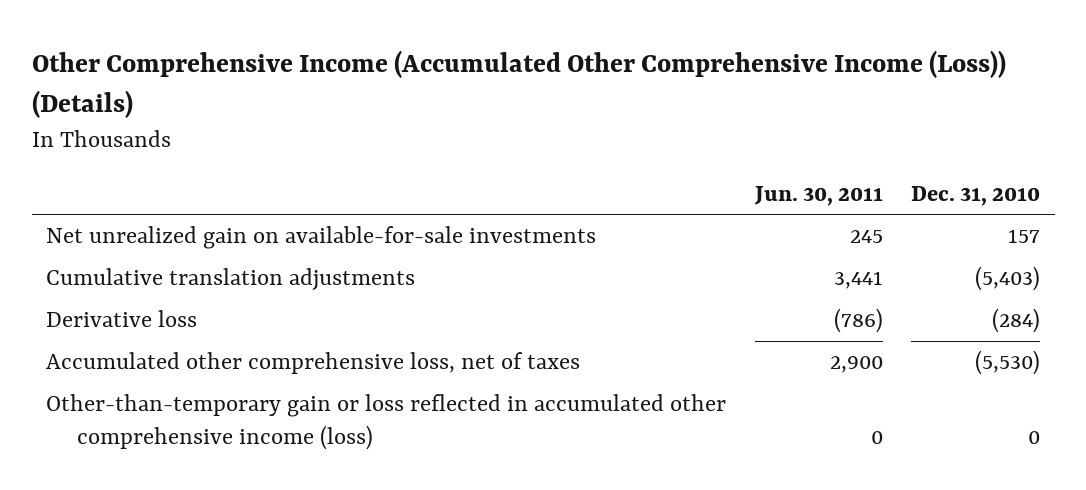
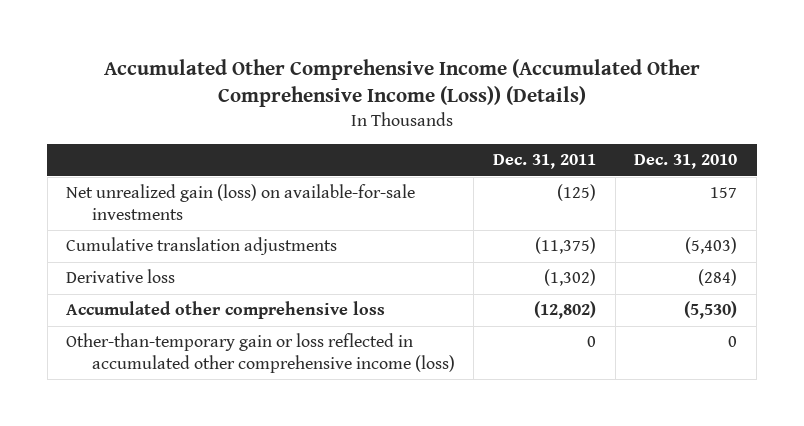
[31,49,1006,118] Other Comprehensive Income (Accumulated Other Comprehensive Income (Loss)) (Details) -> [103,58,700,108] Accumulated Other Comprehensive Income (Accumulated Other Comprehensive Income (Loss)) (Details)
[753,185,883,206] Jun. 30, 2011 -> none
none -> [493,154,597,170] Dec. 31, 2011
[46,226,597,250] Net unrealized gain on available-for-sale investments -> [66,184,416,220] Net unrealized gain (loss) on available-for-sale investments
[46,352,581,375] Accumulated other comprehensive loss, net of taxes -> [66,301,386,320] Accumulated other comprehensive loss

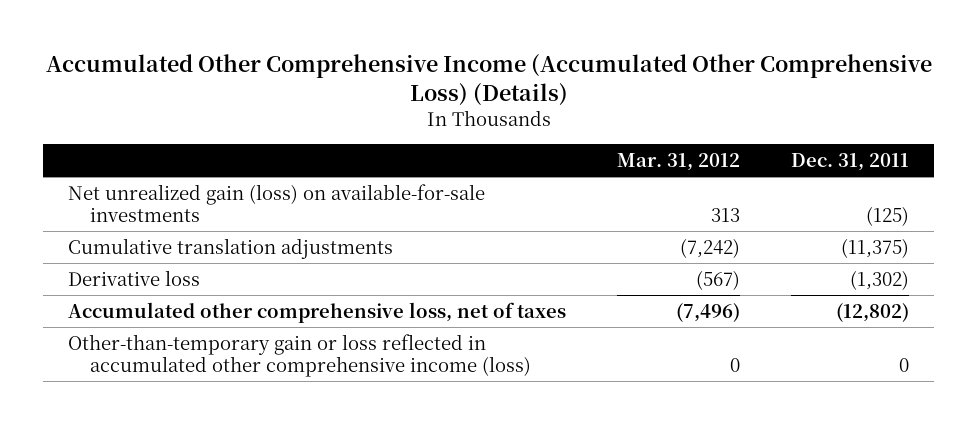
[103,58,700,108] Accumulated Other Comprehensive Income (Accumulated Other Comprehensive Income (Loss)) (Details) -> [45,53,932,106] Accumulated Other Comprehensive Income (Accumulated Other Comprehensive Loss) (Details)
[634,154,738,170] Dec. 31, 2010 -> none
none -> [617,153,741,172] Mar. 31, 2012
[66,301,386,320] Accumulated other comprehensive loss -> [68,301,567,323] Accumulated other comprehensive loss, net of taxes

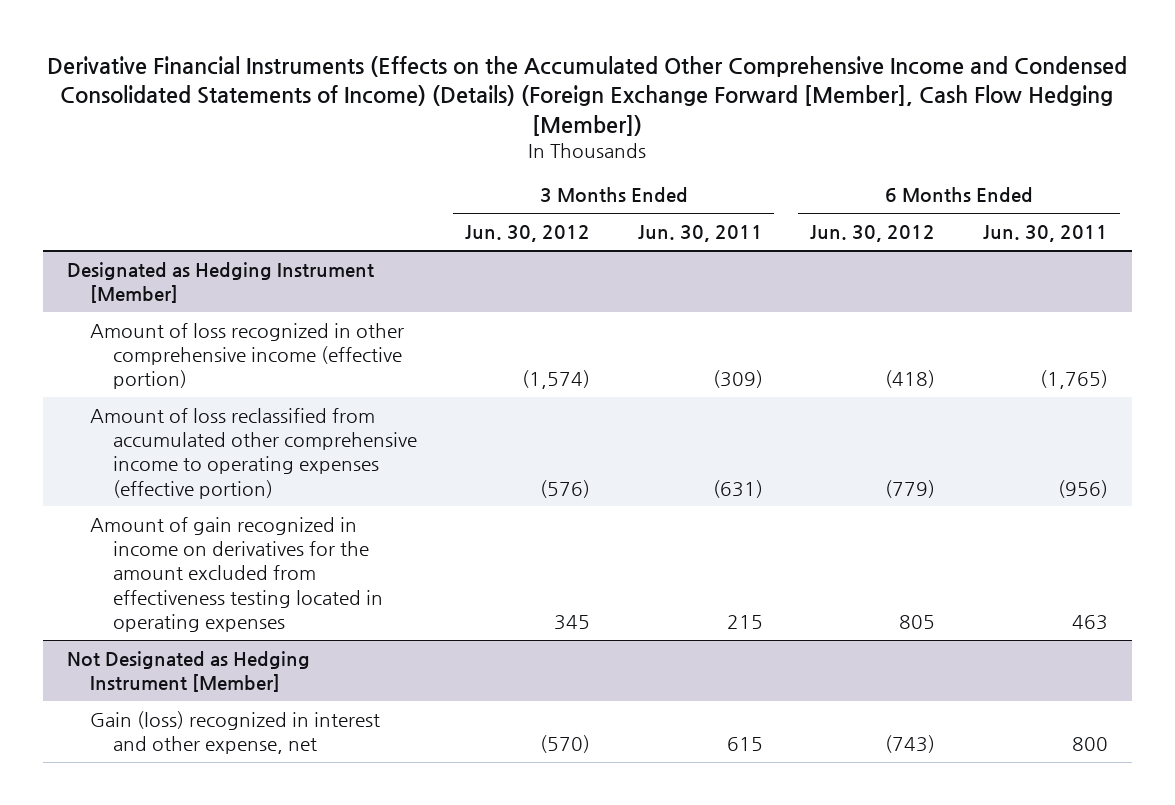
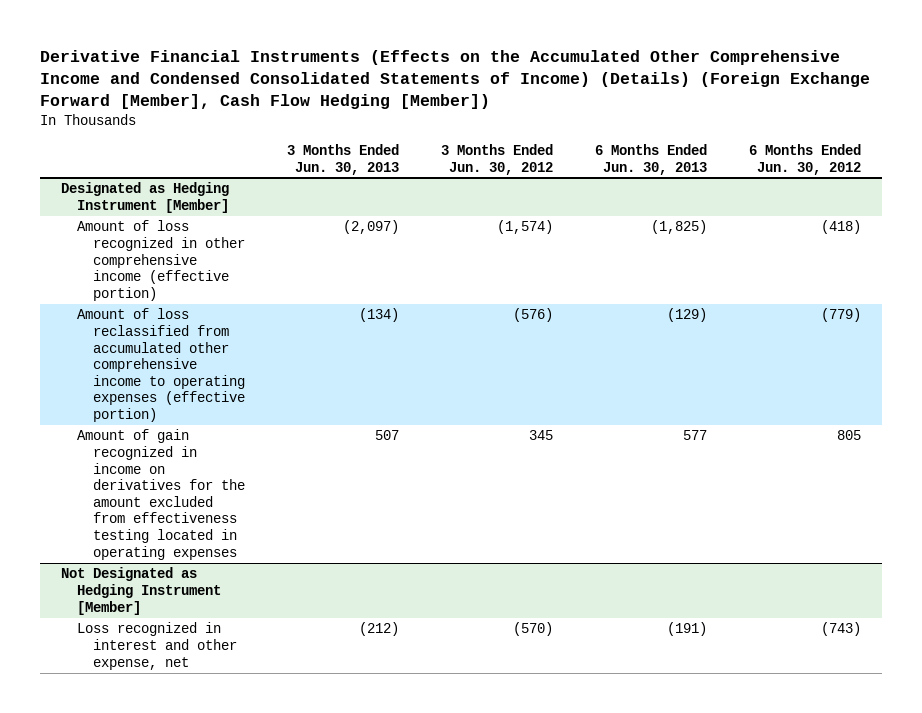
[637,225,763,243] Jun. 30, 2011 -> none
[982,225,1108,243] Jun. 30, 2011 -> none
none -> [286,143,399,175] 3 Months Ended Jun. 30, 2013
none -> [594,143,707,175] 6 Months Ended Jun. 30, 2013
[90,711,381,755] Gain (loss) recognized in interest and other expense, net -> [77,622,238,670] Loss recognized in interest and other expense, net

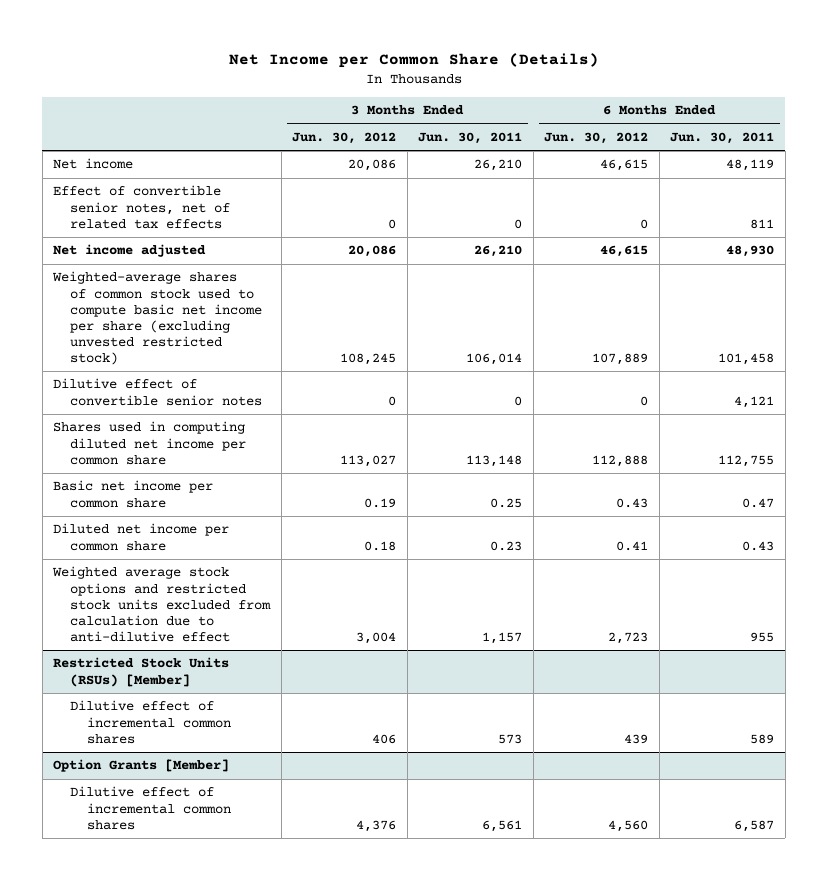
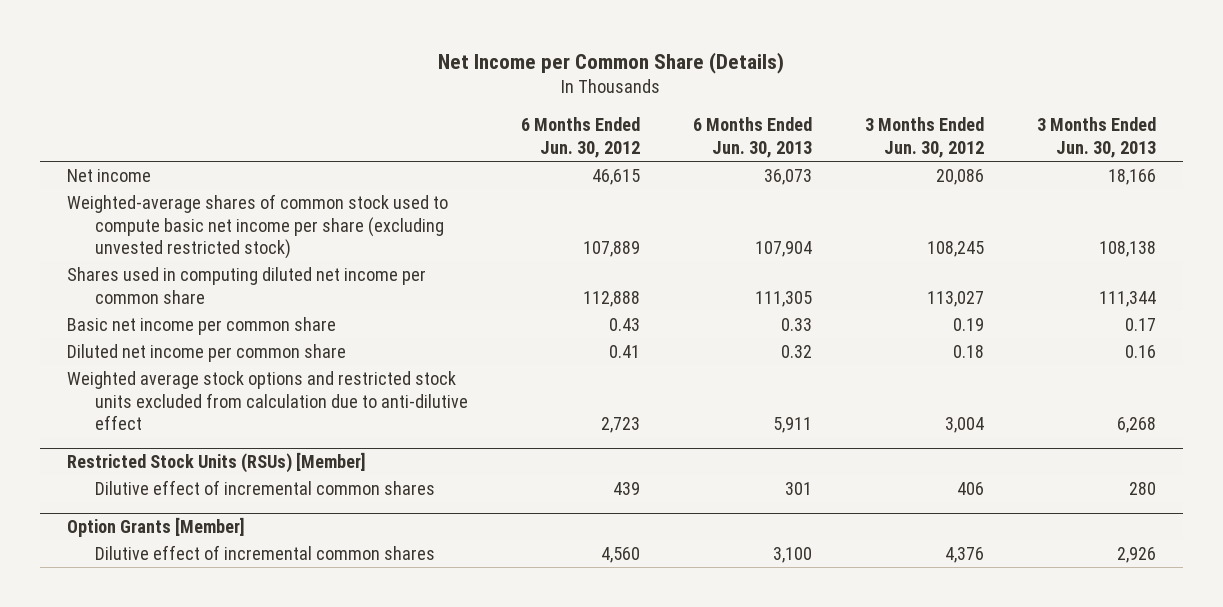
[418,131,523,144] Jun. 30, 2011 -> none
[670,131,775,144] Jun. 30, 2011 -> none
none -> [693,117,813,158] 6 Months Ended Jun. 30, 2013
none -> [1037,117,1157,158] 3 Months Ended Jun. 30, 2013
[53,185,231,229] Effect of convertible senior notes, net of related tax effects -> none
[53,244,207,258] Net income adjusted -> none
[53,378,263,406] Dilutive effect of convertible senior notes -> none

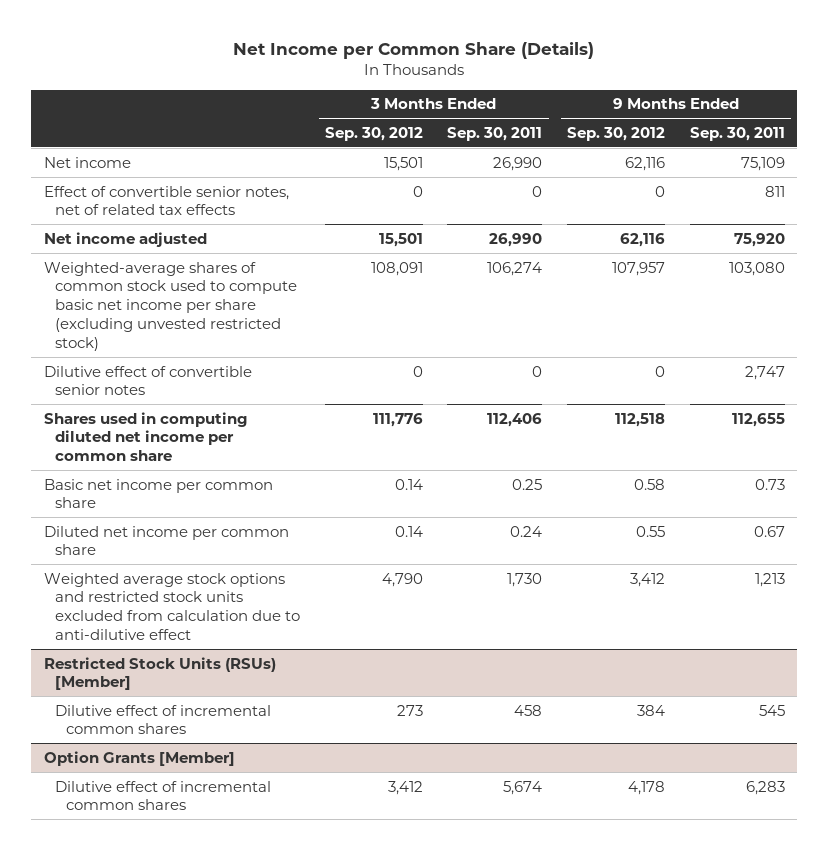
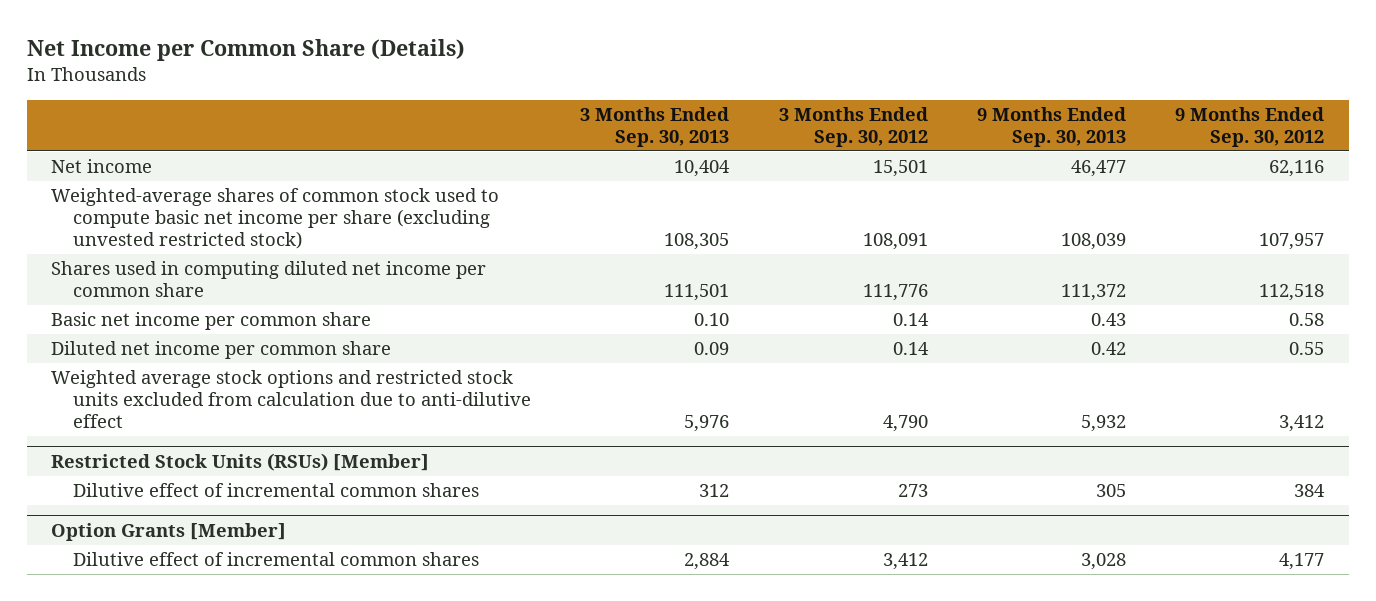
[447,126,543,141] Sep. 30, 2011 -> none
[689,126,785,141] Sep. 30, 2011 -> none
none -> [580,106,730,147] 3 Months Ended Sep. 30, 2013
none -> [977,106,1127,147] 9 Months Ended Sep. 30, 2013
[43,185,289,216] Effect of convertible senior notes, net of related tax effects -> none
[43,231,207,247] Net income adjusted -> none
[43,365,252,396] Dilutive effect of convertible senior notes -> none
[628,780,666,795] 4,178 -> [1279,553,1325,571] 4,177

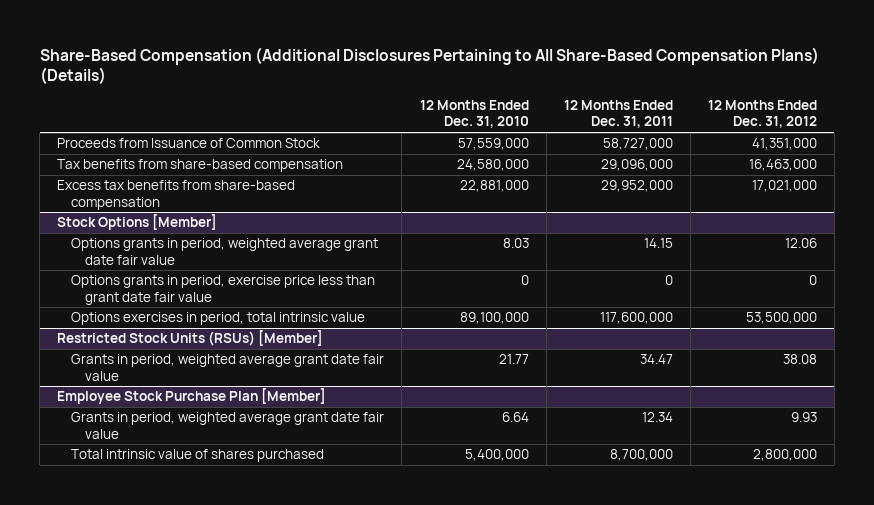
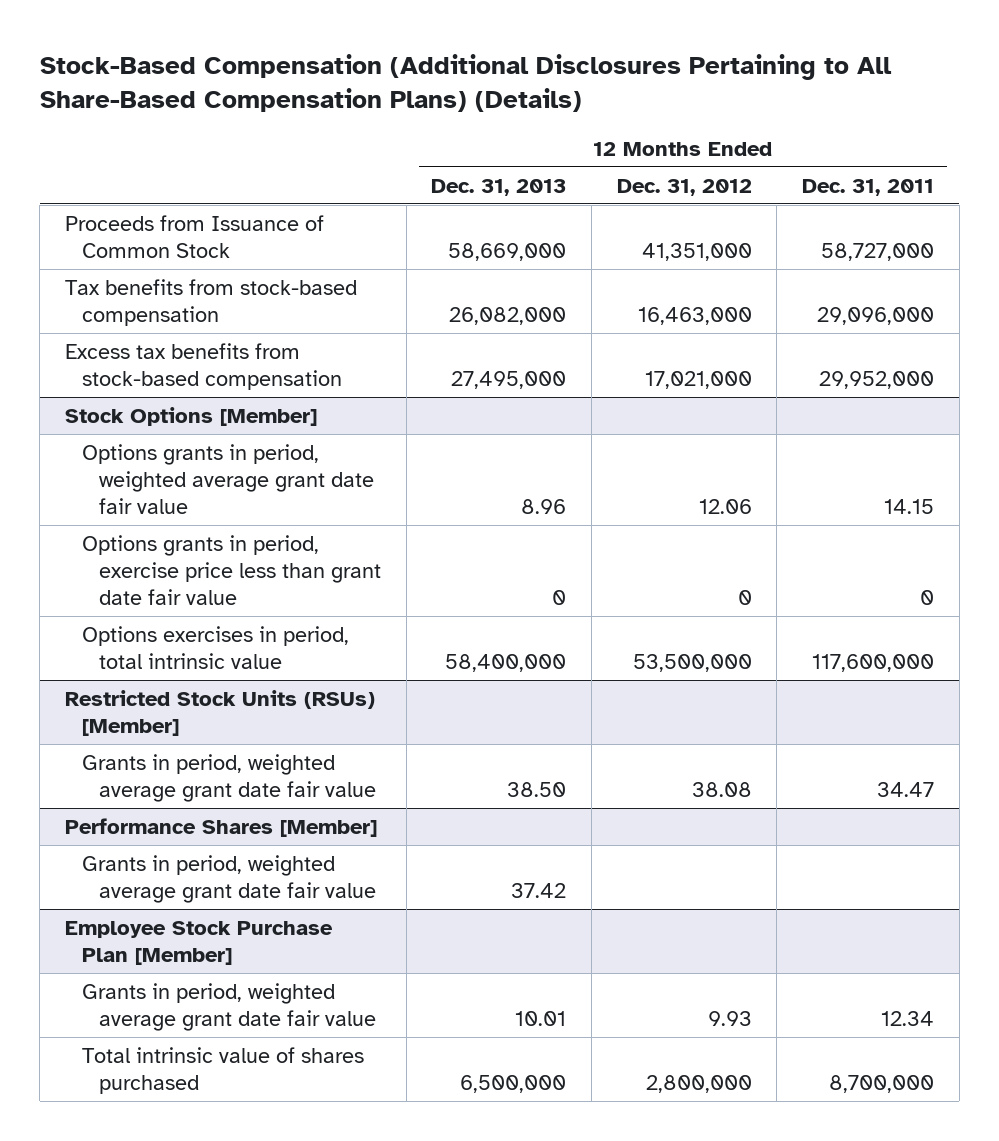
[39,46,819,85] Share-Based Compensation (Additional Disclosures Pertaining to All Share-Based Compensation Plans) (Details) -> [39,54,892,113] Stock-Based Compensation (Additional Disclosures Pertaining to All Share-Based Compensation Plans) (Details)
[419,100,529,129] 12 Months Ended Dec. 31, 2010 -> none
none -> [431,178,567,196] Dec. 31, 2013
[57,159,344,173] Tax benefits from share-based compensation -> [65,278,358,326] Tax benefits from stock-based compensation
[57,180,296,210] Excess tax benefits from share-based compensation -> [65,342,343,390] Excess tax benefits from stock-based compensation
none -> [65,817,378,837] Performance Shares [Member]
none -> [82,854,376,903] Grants in period, weighted average grant date fair value

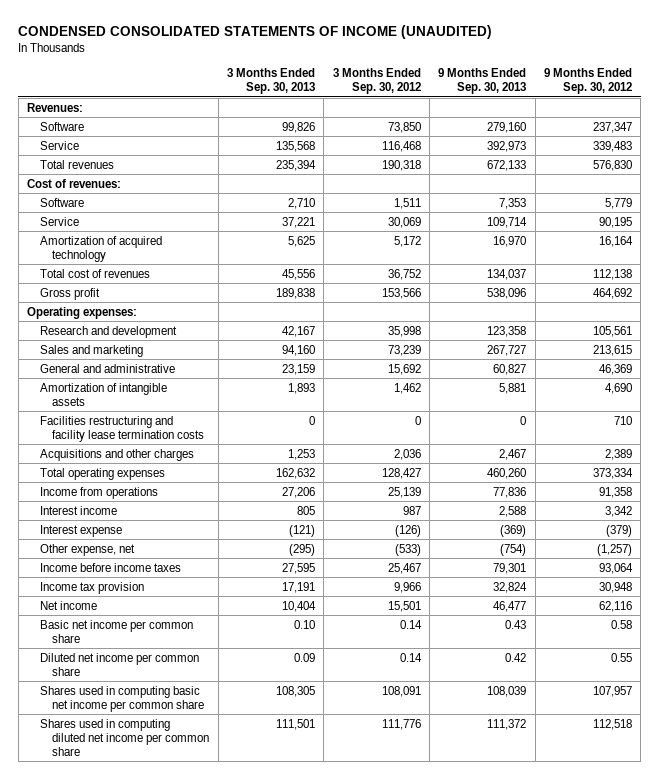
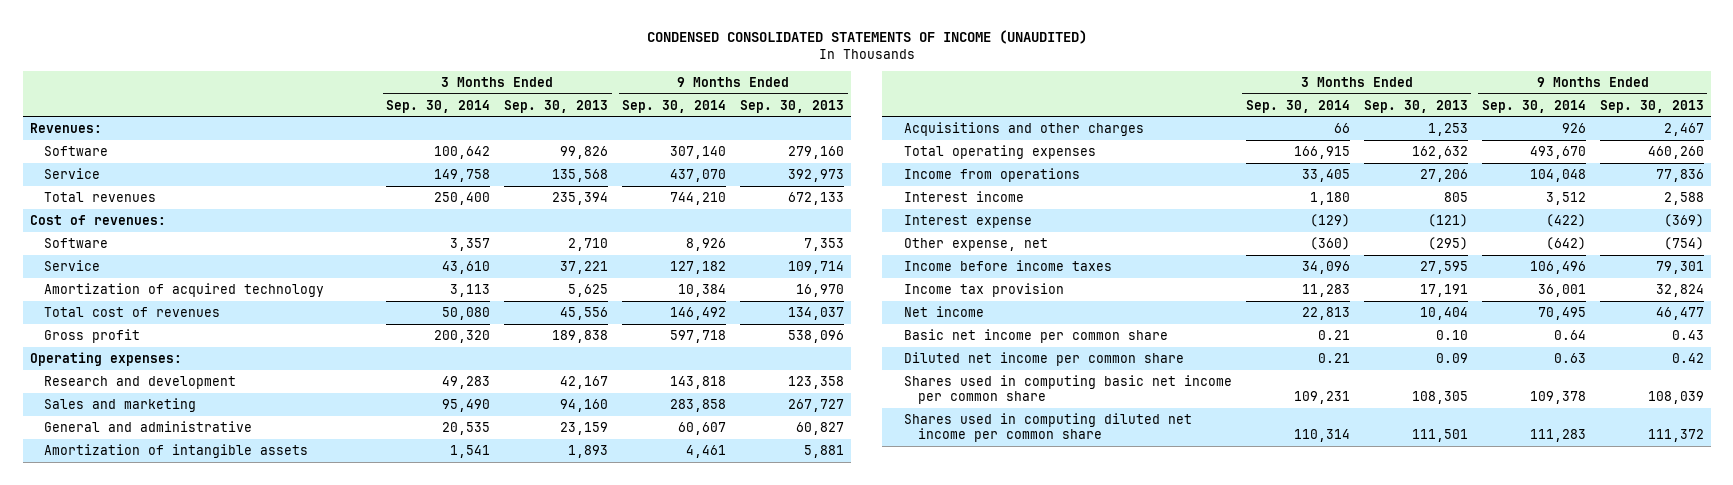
[332,68,421,95] 3 Months Ended Sep. 30, 2012 -> none
[543,68,632,95] 9 Months Ended Sep. 30, 2012 -> none
none -> [386,99,491,113] Sep. 30, 2014
none -> [622,99,727,113] Sep. 30, 2014
[39,415,205,442] Facilities restructuring and facility lease termination costs -> none

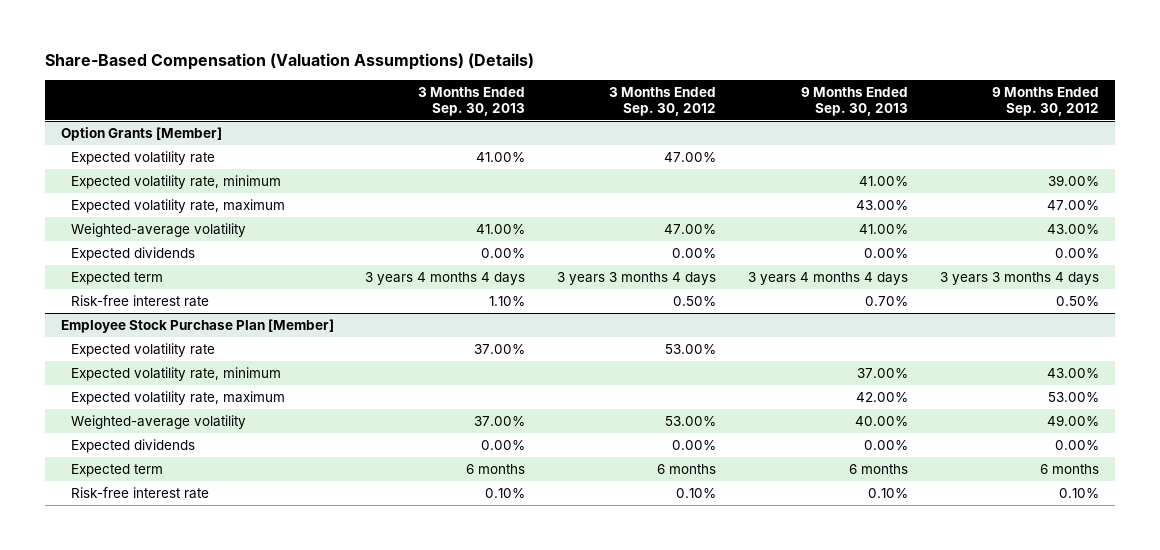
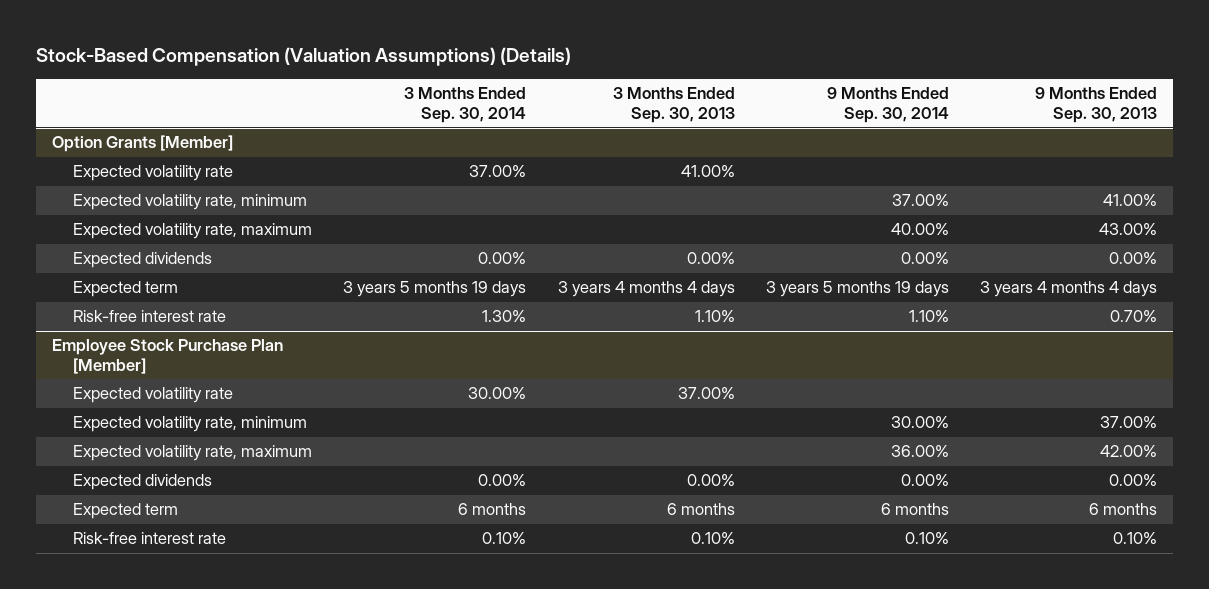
[44,52,534,70] Share-Based Compensation (Valuation Assumptions) (Details) -> [36,47,572,67] Stock-Based Compensation (Valuation Assumptions) (Details)
[609,86,717,116] 3 Months Ended Sep. 30, 2012 -> none
[992,86,1100,116] 9 Months Ended Sep. 30, 2012 -> none
none -> [404,87,527,123] 3 Months Ended Sep. 30, 2014
none -> [826,87,949,123] 9 Months Ended Sep. 30, 2014
[71,223,247,238] Weighted-average volatility -> none
[71,415,247,430] Weighted-average volatility -> none

